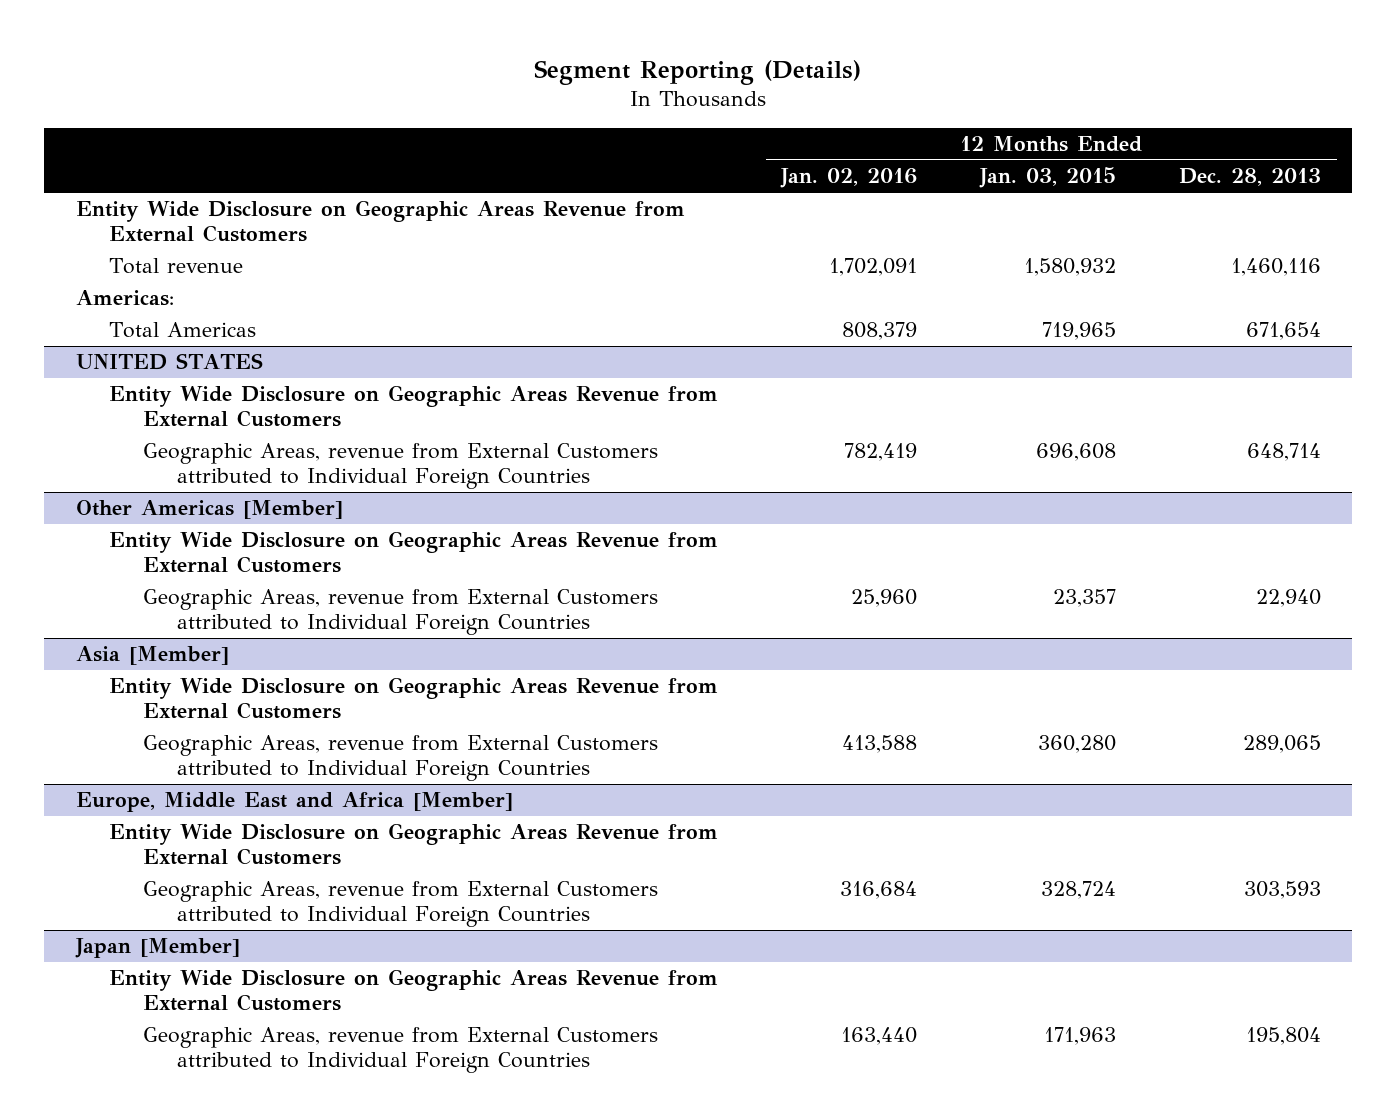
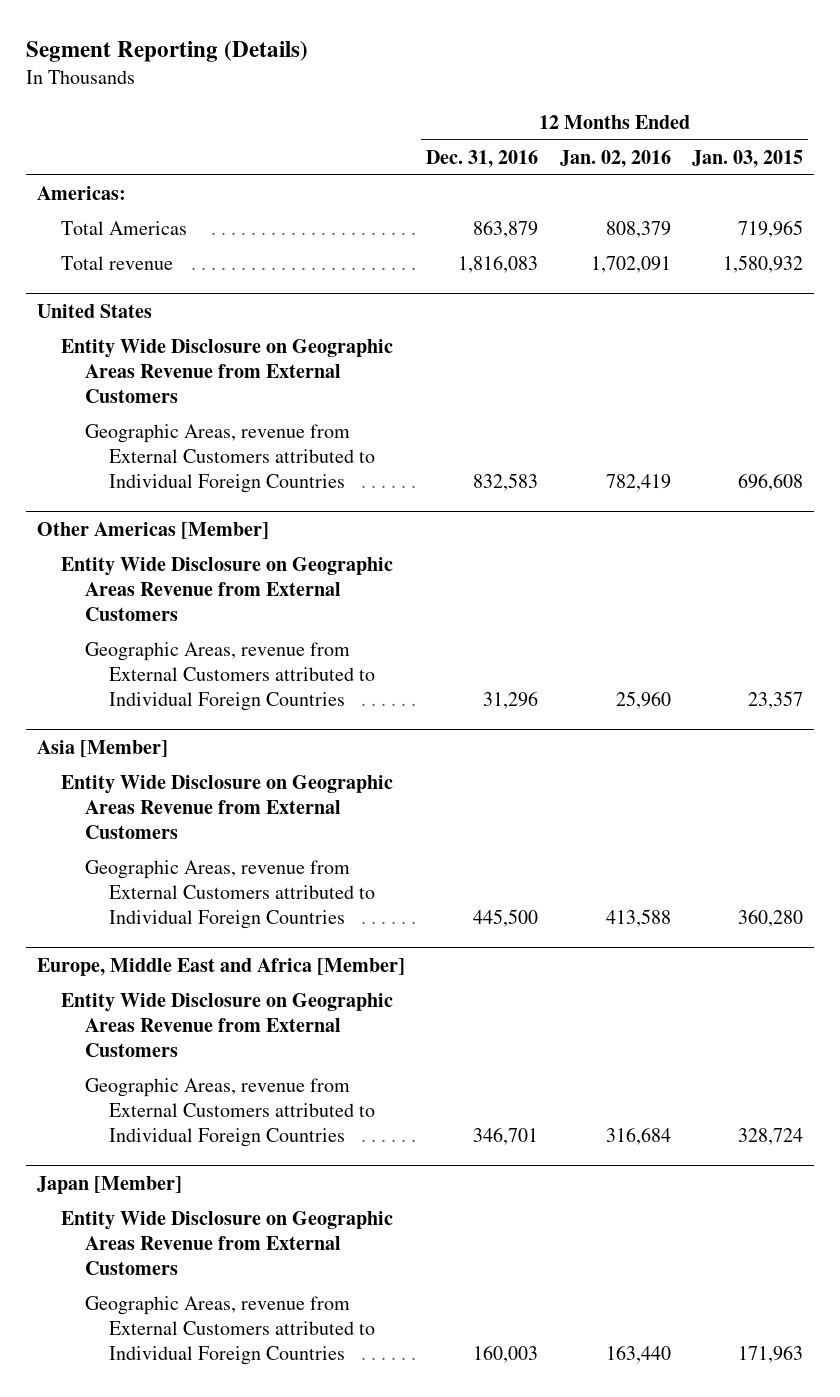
[1178,168,1321,187] Dec. 28, 2013 -> none
none -> [426,149,539,168] Dec. 31, 2016
[75,200,685,243] Entity Wide Disclosure on Geographic Areas Revenue from External Customers -> none
[109,258,244,275] Total revenue -> [60,256,173,271] Total revenue
[75,353,263,371] UNITED STATES -> [36,303,152,318] United States

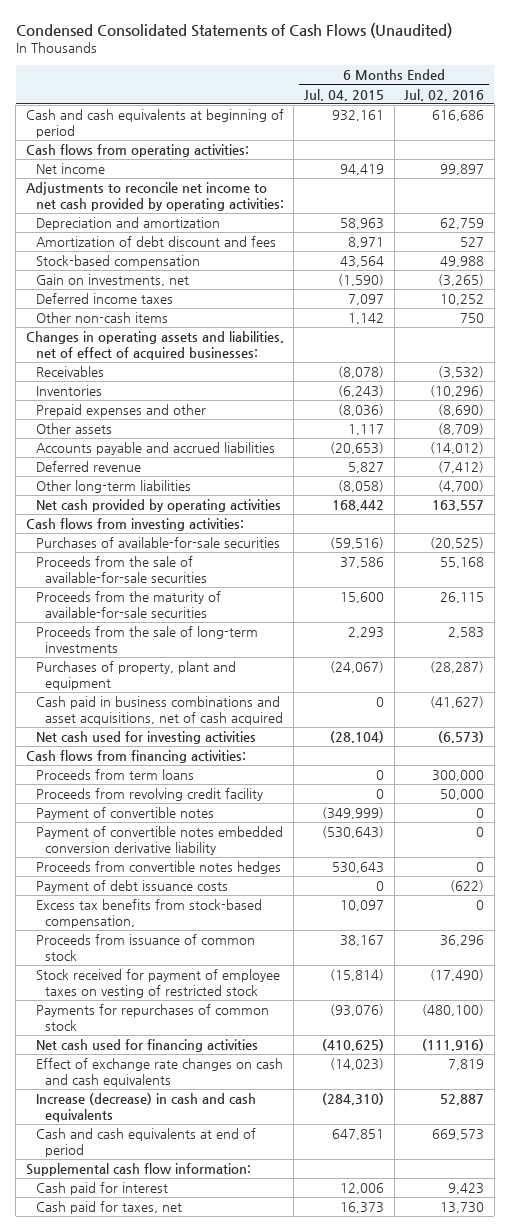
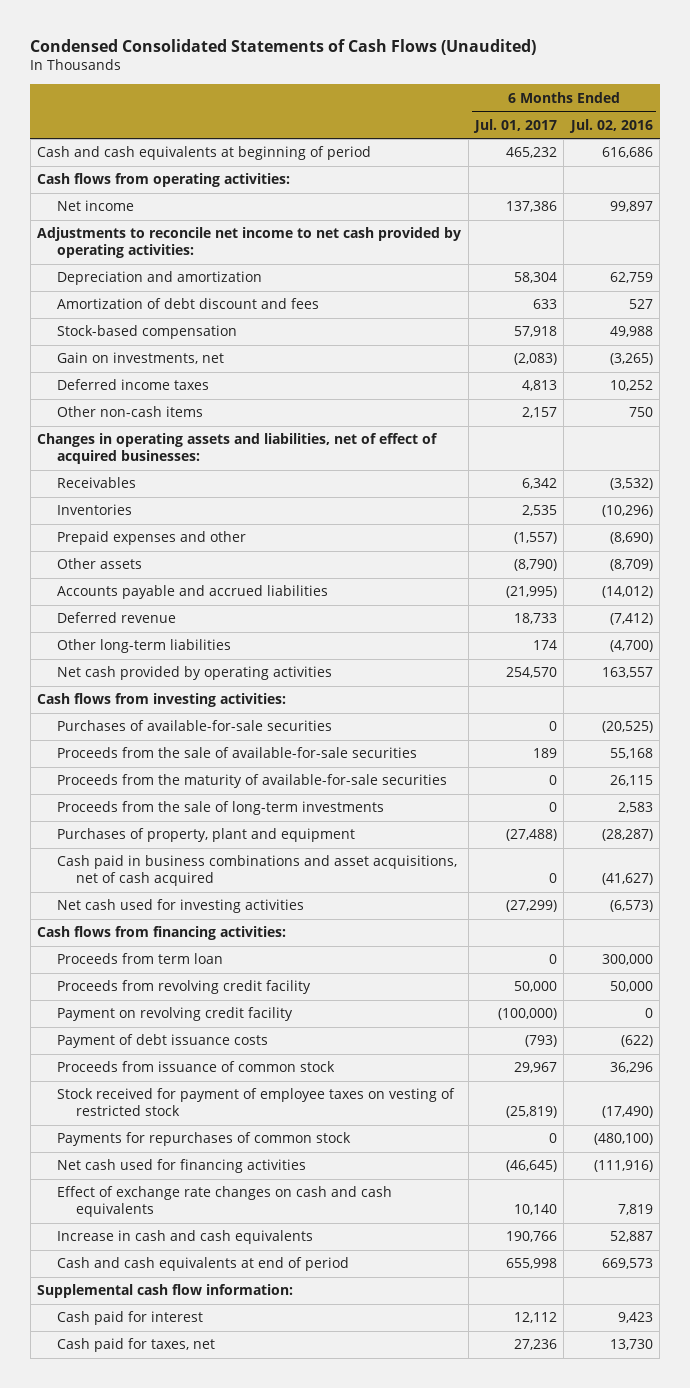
[303,88,384,101] Jul. 04, 2015 -> none
none -> [472,118,557,133] Jul. 01, 2017
[35,769,194,781] Proceeds from term loans -> [56,953,223,965] Proceeds from term loan
[35,807,214,821] Payment of convertible notes -> none
[35,826,283,856] Payment of convertible notes embedded conversion derivative liability -> none
[35,861,281,875] Proceeds from convertible notes hedges -> none
none -> [56,1007,293,1022] Payment on revolving credit facility
[35,899,262,929] Excess tax benefits from stock-based compensation, -> none
[35,1093,256,1123] Increase (decrease) in cash and cash equivalents -> [56,1230,313,1245] Increase in cash and cash equivalents

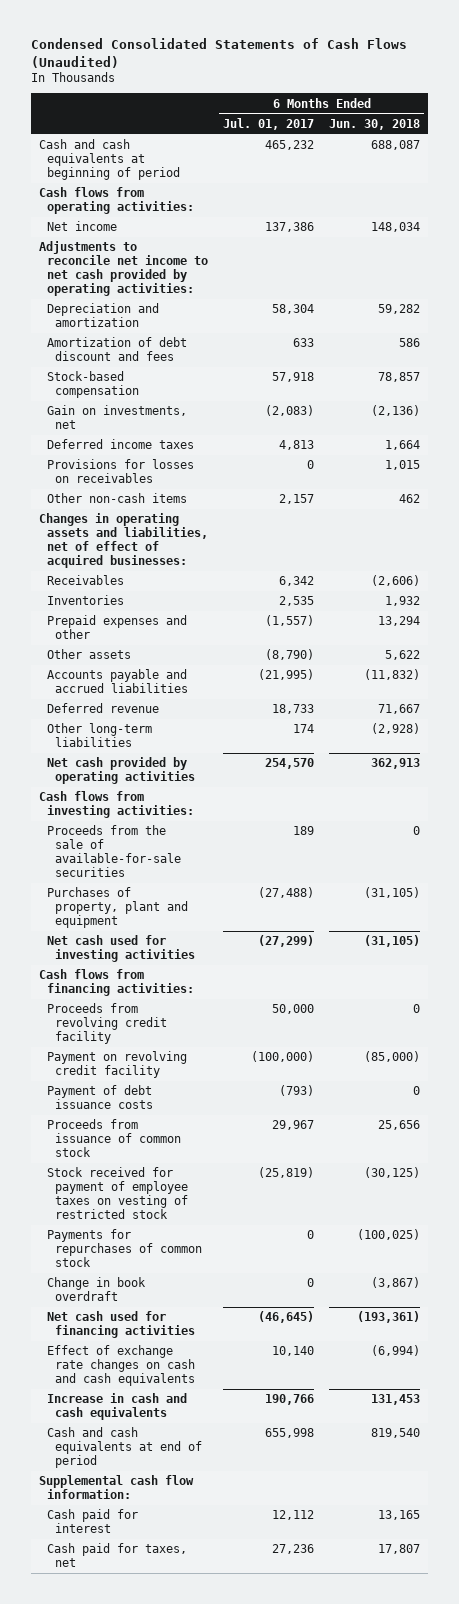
[568,118,653,133] Jul. 02, 2016 -> none
none -> [329,118,421,130] Jun. 30, 2018
none -> [46,459,194,484] Provisions for losses on receivables
[56,720,332,732] Purchases of available-for-sale securities -> none
[56,774,447,789] Proceeds from the maturity of available-for-sale securities -> none
[56,801,384,816] Proceeds from the sale of long-term investments -> none
[56,855,457,887] Cash paid in business combinations and asset acquisitions, net of cash acquired -> none
[56,953,223,965] Proceeds from term loan -> none
none -> [46,1277,146,1302] Change in book overdraft

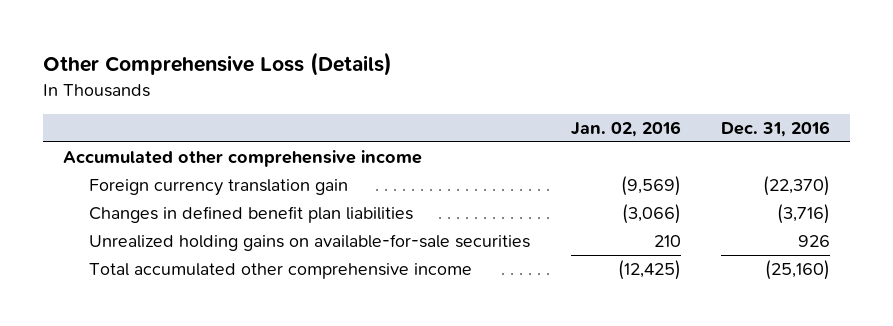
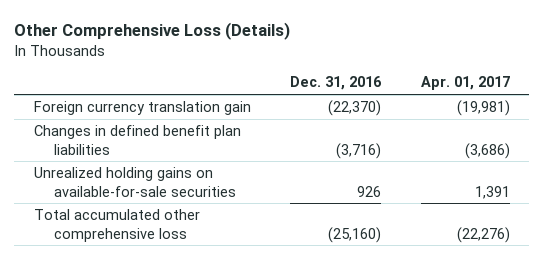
[570,121,681,138] Jan. 02, 2016 -> none
none -> [420,76,510,91] Apr. 01, 2017
[63,150,423,168] Accumulated other comprehensive income -> none
[89,263,473,280] Total accumulated other comprehensive income -> [33,208,200,242] Total accumulated other comprehensive loss

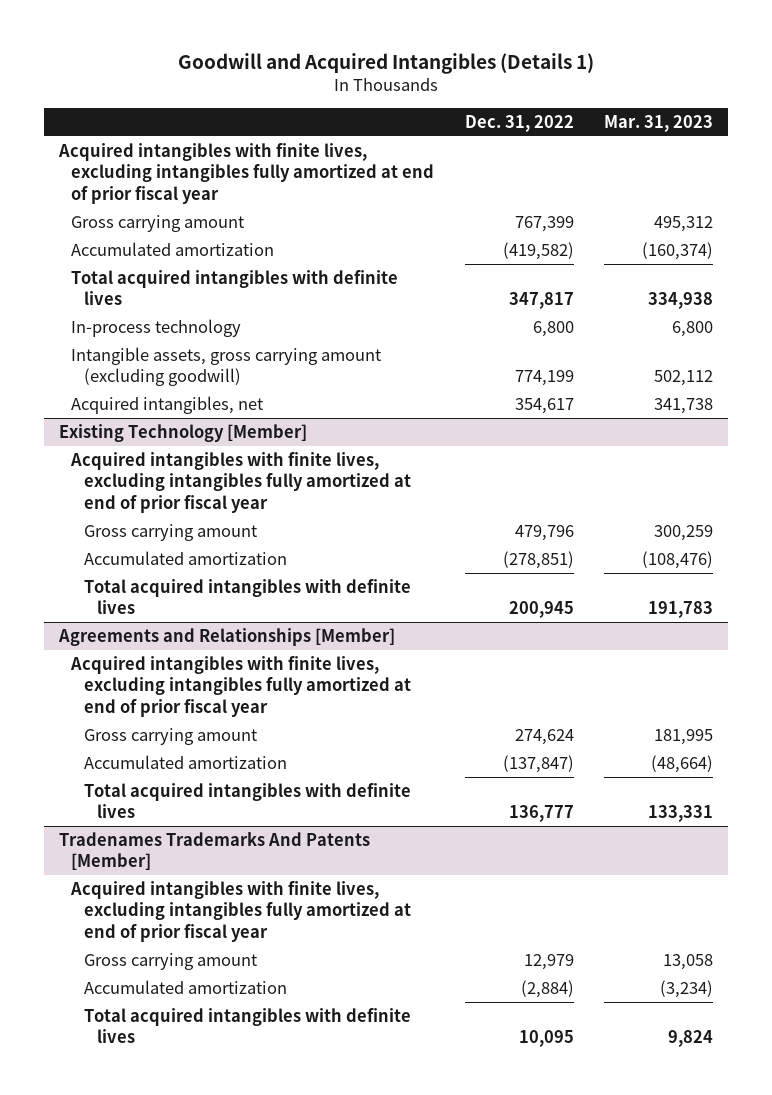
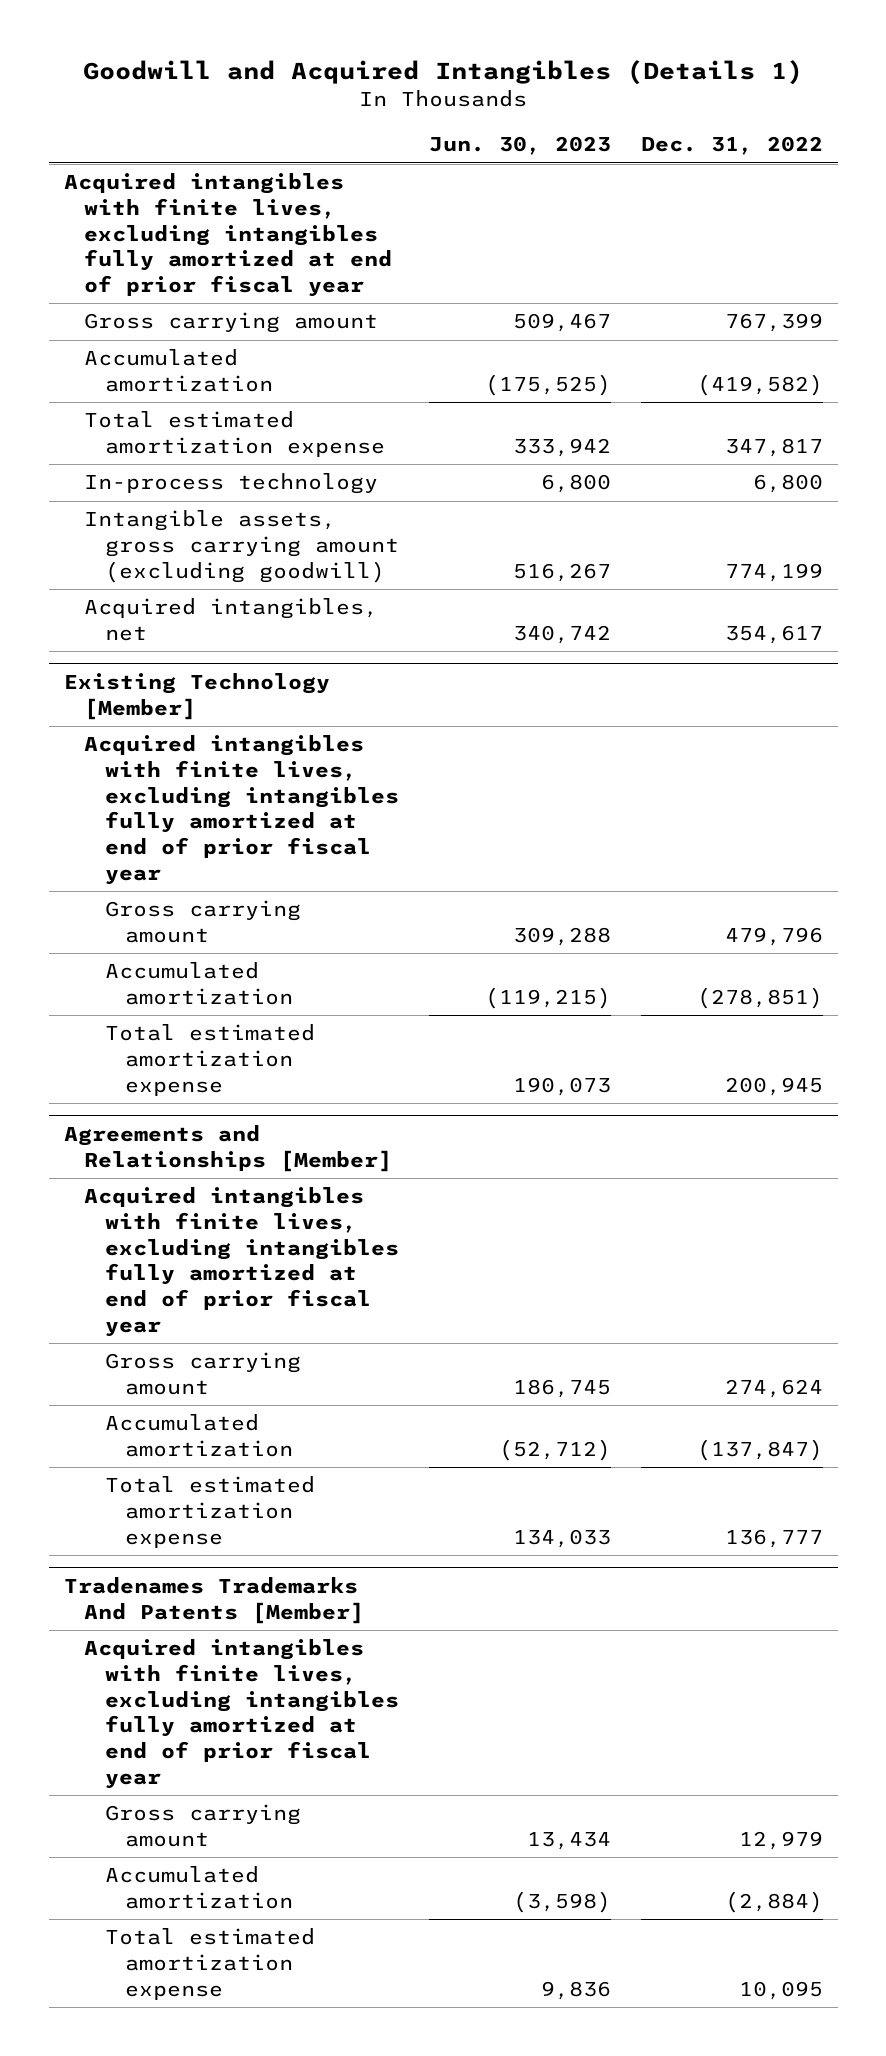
[603,114,713,132] Mar. 31, 2023 -> none
none -> [428,136,611,156] Jun. 30, 2023
[71,270,399,306] Total acquired intangibles with definite lives -> [84,411,385,457] Total estimated amortization expense
[84,579,412,615] Total acquired intangibles with definite lives -> [104,1024,315,1096] Total estimated amortization expense
[84,783,412,819] Total acquired intangibles with definite lives -> [104,1476,315,1548] Total estimated amortization expense
[84,1008,412,1044] Total acquired intangibles with definite lives -> [104,1928,315,2000] Total estimated amortization expense

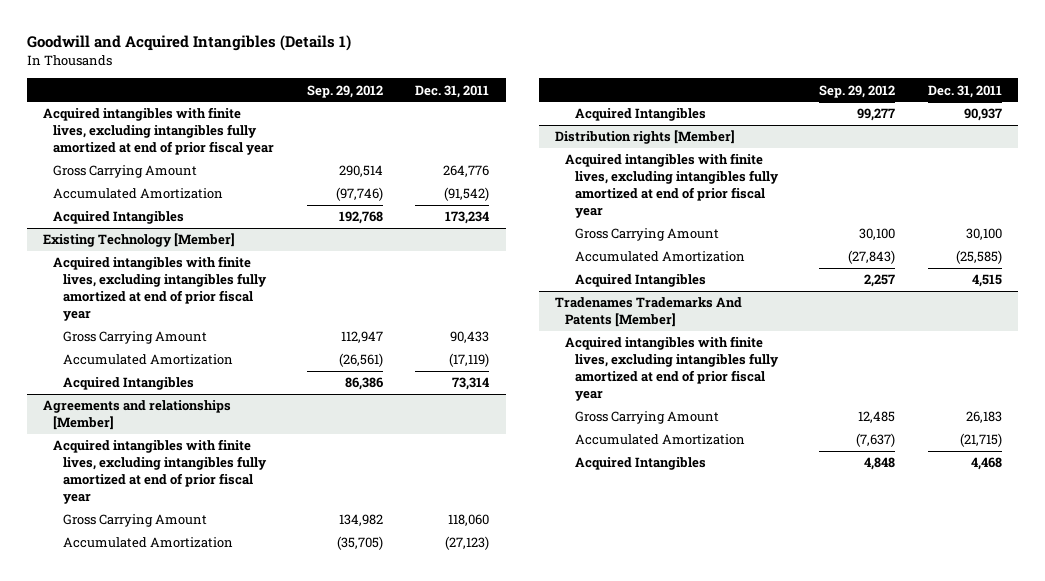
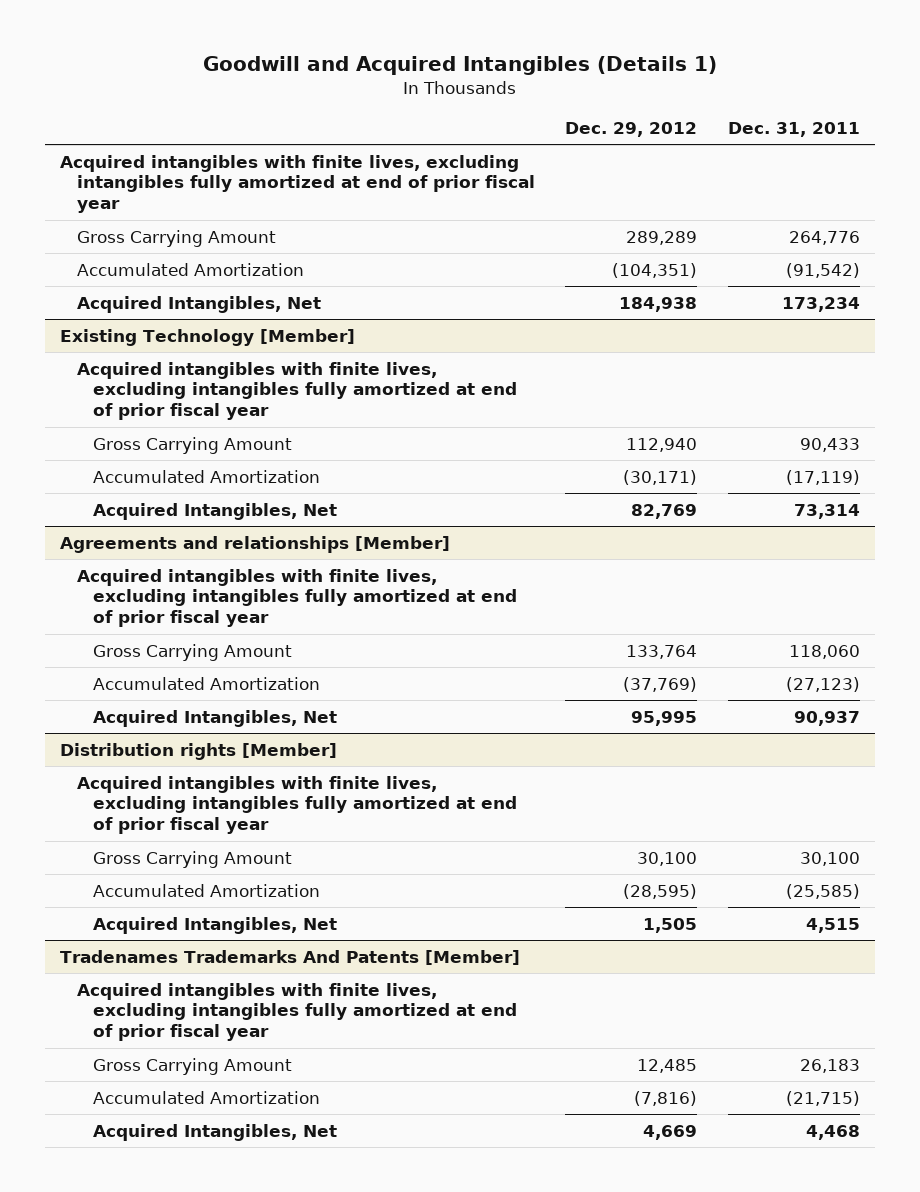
[306,84,383,98] Sep. 29, 2012 -> none
none -> [565,121,698,137] Dec. 29, 2012
[52,211,184,225] Acquired Intangibles -> [76,295,321,313] Acquired Intangibles, Net
[62,377,194,391] Acquired Intangibles -> [93,502,338,520] Acquired Intangibles, Net
[574,108,706,122] Acquired Intangibles -> [93,709,338,727] Acquired Intangibles, Net
[574,274,706,288] Acquired Intangibles -> [93,916,338,934] Acquired Intangibles, Net
[574,457,706,471] Acquired Intangibles -> [93,1123,338,1141] Acquired Intangibles, Net

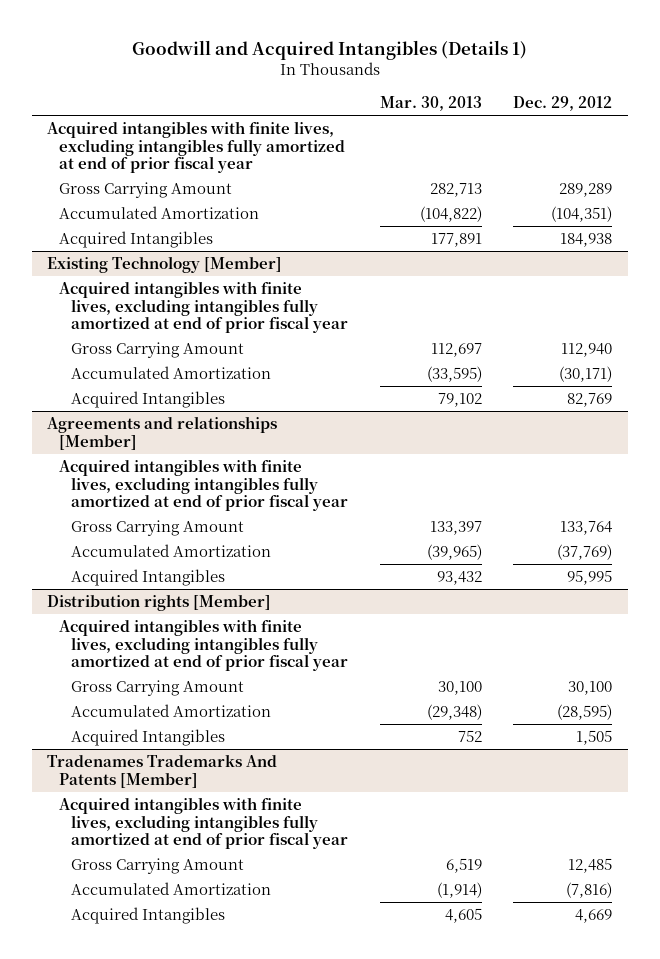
[727,121,860,137] Dec. 31, 2011 -> none
none -> [379,96,482,112] Mar. 30, 2013
[76,295,321,313] Acquired Intangibles, Net -> [59,231,214,249] Acquired Intangibles
[93,502,338,520] Acquired Intangibles, Net -> [70,391,225,409] Acquired Intangibles
[93,709,338,727] Acquired Intangibles, Net -> [70,569,225,587] Acquired Intangibles
[93,916,338,934] Acquired Intangibles, Net -> [70,729,225,747] Acquired Intangibles
[93,1123,338,1141] Acquired Intangibles, Net -> [70,907,225,925] Acquired Intangibles

